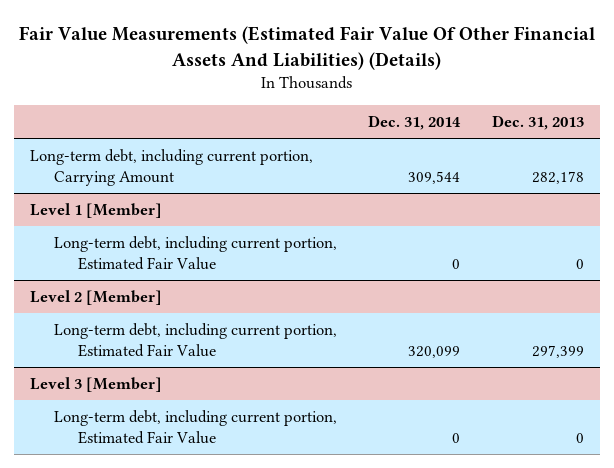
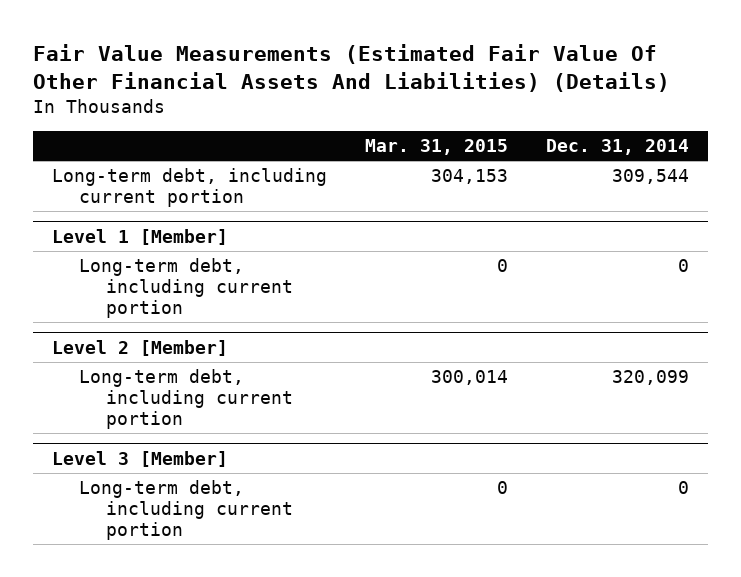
[492,115,585,131] Dec. 31, 2013 -> none
none -> [364,138,508,155] Mar. 31, 2015
[29,148,313,187] Long-term debt, including current portion, Carrying Amount -> [51,168,327,208] Long-term debt, including current portion
[53,235,337,271] Long-term debt, including current portion, Estimated Fair Value -> [78,258,293,319] Long-term debt, including current portion
[53,322,337,358] Long-term debt, including current portion, Estimated Fair Value -> [78,369,293,430] Long-term debt, including current portion
[53,409,337,445] Long-term debt, including current portion, Estimated Fair Value -> [78,480,293,541] Long-term debt, including current portion

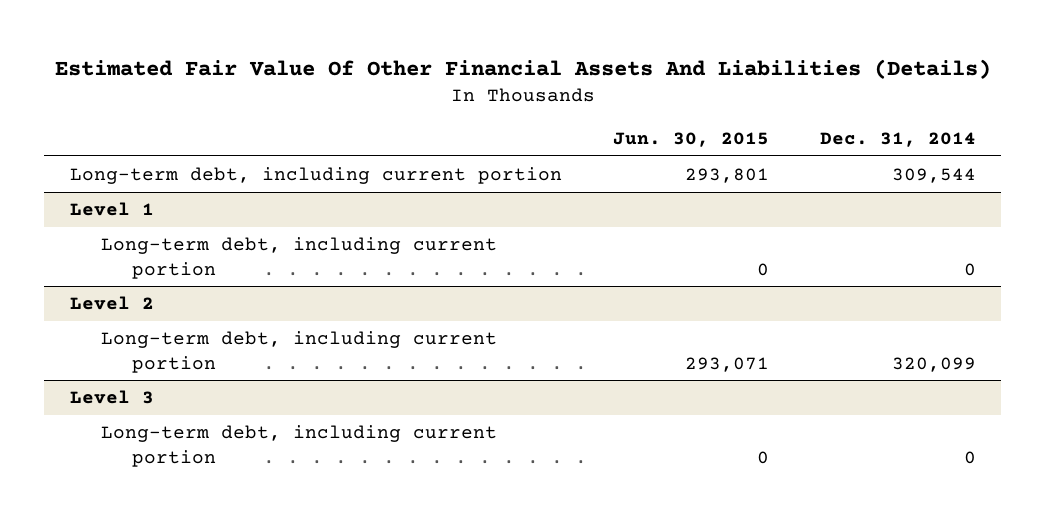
[32,43,670,92] Fair Value Measurements (Estimated Fair Value Of Other Financial Assets And Liabilities) (Details) -> [54,58,991,79] Estimated Fair Value Of Other Financial Assets And Liabilities (Details)
[364,138,508,155] Mar. 31, 2015 -> none
none -> [612,132,769,148] Jun. 30, 2015
[51,228,228,245] Level 1 [Member] -> [69,201,154,216] Level 1
[51,339,228,356] Level 2 [Member] -> [69,295,154,310] Level 2
[51,450,228,467] Level 3 [Member] -> [69,389,154,404] Level 3

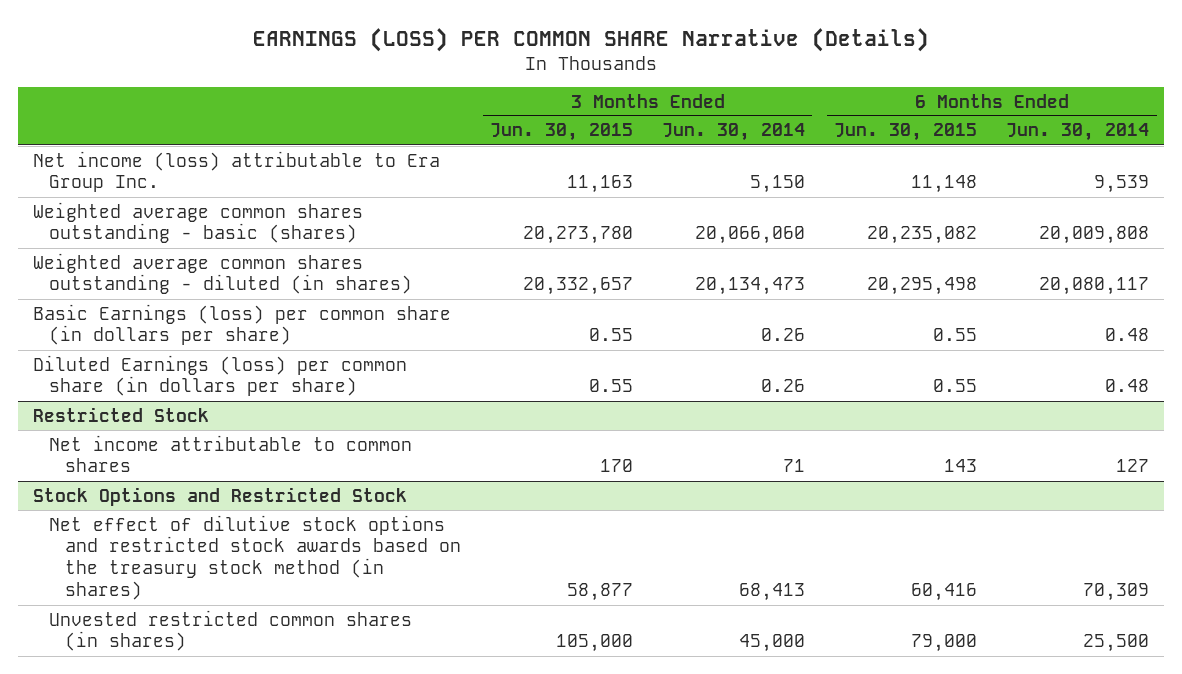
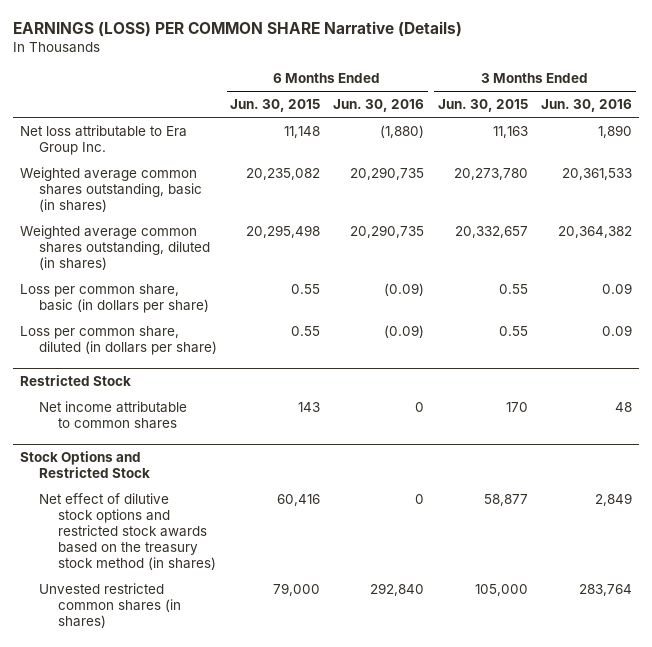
[662,123,806,142] Jun. 30, 2014 -> none
[1006,123,1150,142] Jun. 30, 2014 -> none
none -> [333,99,425,113] Jun. 30, 2016
none -> [541,99,633,113] Jun. 30, 2016
[32,150,440,193] Net income (loss) attributable to Era Group Inc. -> [19,124,187,155] Net loss attributable to Era Group Inc.
[32,201,363,244] Weighted average common shares outstanding - basic (shares) -> [19,166,202,213] Weighted average common shares outstanding, basic (in shares)
[32,252,412,295] Weighted average common shares outstanding - diluted (in shares) -> [19,224,210,271] Weighted average common shares outstanding, diluted (in shares)
[32,303,451,346] Basic Earnings (loss) per common share (in dollars per share) -> [19,283,209,313] Loss per common share, basic (in dollars per share)
[32,354,407,397] Diluted Earnings (loss) per common share (in dollars per share) -> [19,325,217,355] Loss per common share, diluted (in dollars per share)

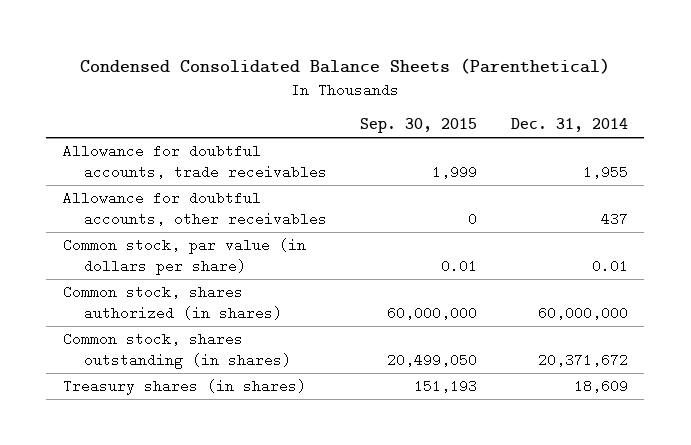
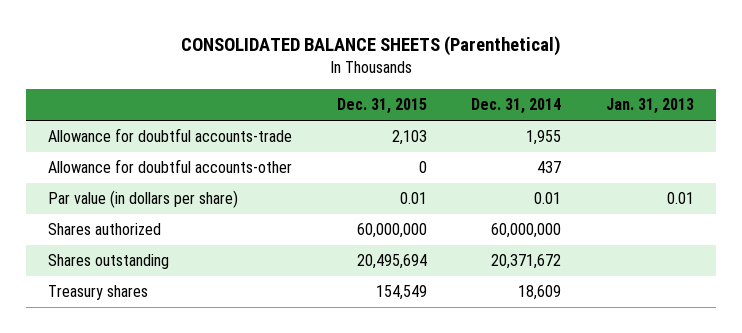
[80,58,611,75] Condensed Consolidated Balance Sheets (Parenthetical) -> [181,36,562,57] CONSOLIDATED BALANCE SHEETS (Parenthetical)
[360,118,478,134] Sep. 30, 2015 -> none
none -> [336,98,427,115] Dec. 31, 2015
none -> [605,98,694,115] Jan. 31, 2013
[62,144,327,179] Allowance for doubtful accounts, trade receivables -> [48,128,293,143] Allowance for doubtful accounts-trade
[62,191,327,226] Allowance for doubtful accounts, other receivables -> [48,159,293,174] Allowance for doubtful accounts-other
[62,238,306,275] Common stock, par value (in dollars per share) -> [48,190,239,209] Par value (in dollars per share)
[62,285,282,320] Common stock, shares authorized (in shares) -> [48,223,162,236] Shares authorized
[62,332,291,369] Common stock, shares outstanding (in shares) -> [48,254,170,270] Shares outstanding
[62,379,306,396] Treasury shares (in shares) -> [48,285,149,301] Treasury shares

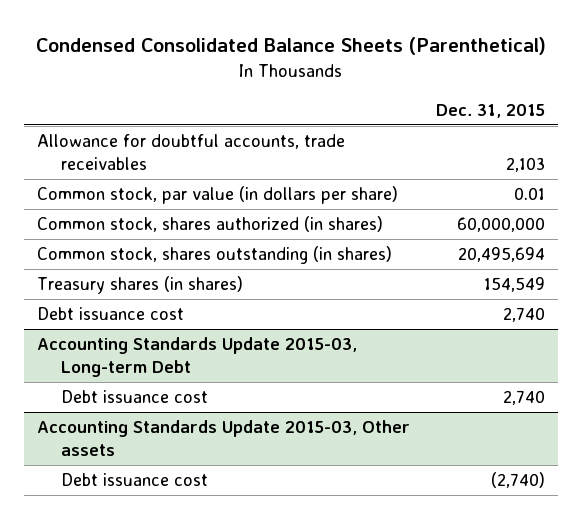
[181,36,562,57] CONSOLIDATED BALANCE SHEETS (Parenthetical) -> [36,37,547,56] Condensed Consolidated Balance Sheets (Parenthetical)
[471,98,562,115] Dec. 31, 2014 -> none
[605,98,694,115] Jan. 31, 2013 -> none
[48,159,293,174] Allowance for doubtful accounts-other -> none
[48,128,293,143] Allowance for doubtful accounts-trade -> [37,134,346,171] Allowance for doubtful accounts, trade receivables
[48,190,239,209] Par value (in dollars per share) -> [37,186,399,205] Common stock, par value (in dollars per share)
[48,223,162,236] Shares authorized -> [37,216,384,233] Common stock, shares authorized (in shares)
[48,254,170,270] Shares outstanding -> [37,246,393,265] Common stock, shares outstanding (in shares)
[48,285,149,301] Treasury shares -> [37,276,244,295] Treasury shares (in shares)
none -> [37,307,185,321] Debt issuance cost
none -> [37,337,358,378] Accounting Standards Update 2015-03, Long-term Debt
none -> [60,390,208,404] Debt issuance cost
none -> [37,420,411,457] Accounting Standards Update 2015-03, Other assets
none -> [60,473,208,487] Debt issuance cost

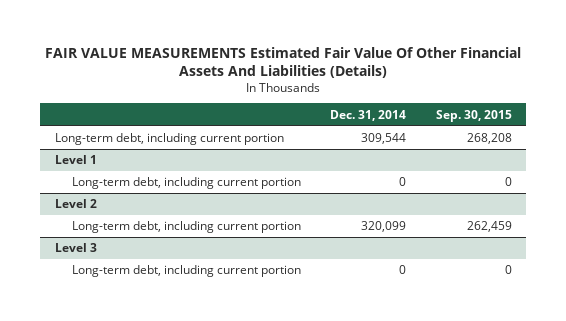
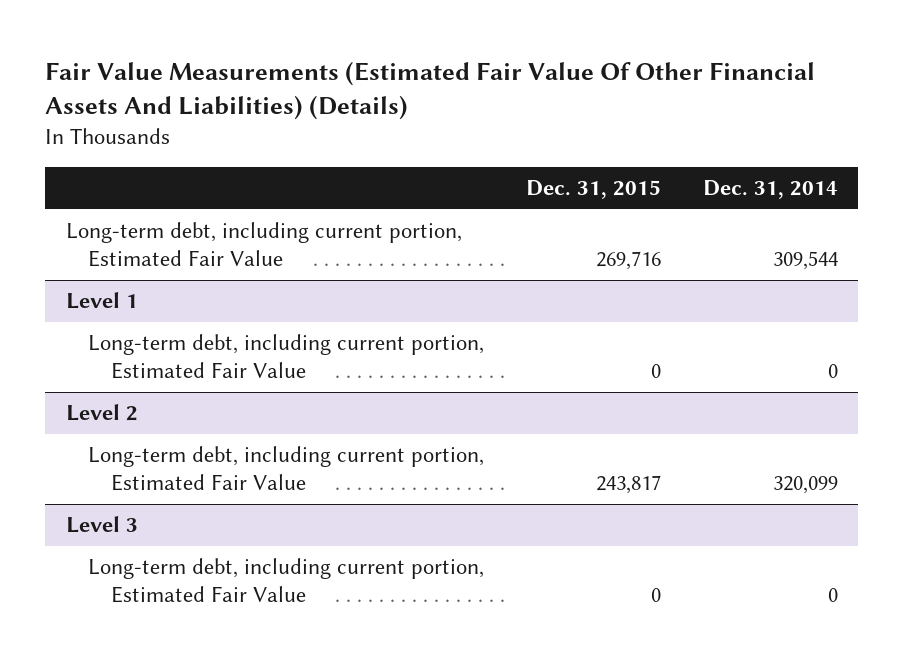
[45,46,522,79] FAIR VALUE MEASUREMENTS Estimated Fair Value Of Other Financial Assets And Liabilities (Details) -> [44,60,815,121] Fair Value Measurements (Estimated Fair Value Of Other Financial Assets And Liabilities) (Details)
[435,109,512,122] Sep. 30, 2015 -> none
none -> [526,179,662,199] Dec. 31, 2015
[54,133,284,146] Long-term debt, including current portion -> [65,222,462,268] Long-term debt, including current portion, Estimated Fair Value
[71,177,301,190] Long-term debt, including current portion -> [88,334,485,380] Long-term debt, including current portion, Estimated Fair Value
[71,221,301,234] Long-term debt, including current portion -> [88,446,485,492] Long-term debt, including current portion, Estimated Fair Value
[71,265,301,278] Long-term debt, including current portion -> [88,558,485,604] Long-term debt, including current portion, Estimated Fair Value

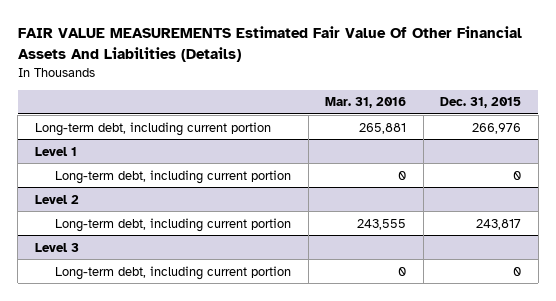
[44,60,815,121] Fair Value Measurements (Estimated Fair Value Of Other Financial Assets And Liabilities) (Details) -> [17,26,522,62] FAIR VALUE MEASUREMENTS Estimated Fair Value Of Other Financial Assets And Liabilities (Details)
[702,179,838,199] Dec. 31, 2014 -> none
none -> [325,97,407,109] Mar. 31, 2016
[65,222,462,268] Long-term debt, including current portion, Estimated Fair Value -> [34,121,271,136] Long-term debt, including current portion
[596,251,662,271] 269,716 -> [472,122,522,134] 266,976
[88,334,485,380] Long-term debt, including current portion, Estimated Fair Value -> [54,169,291,184] Long-term debt, including current portion
[88,446,485,492] Long-term debt, including current portion, Estimated Fair Value -> [54,217,291,232] Long-term debt, including current portion
[88,558,485,604] Long-term debt, including current portion, Estimated Fair Value -> [54,265,291,280] Long-term debt, including current portion

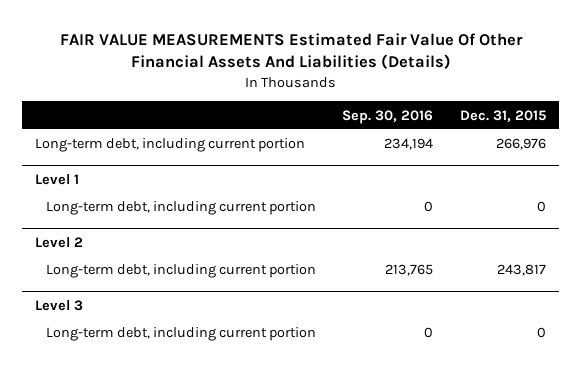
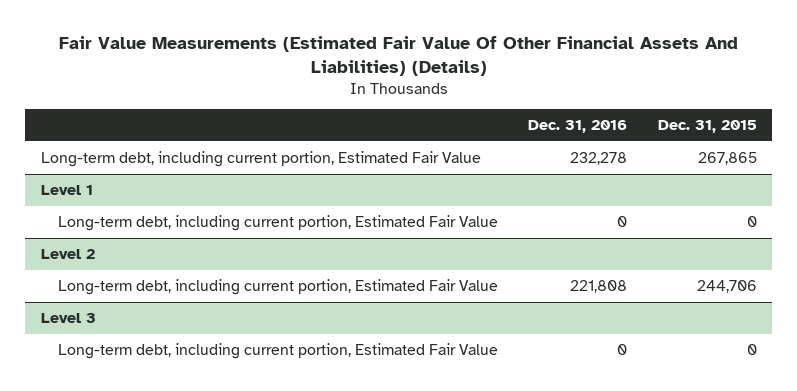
[59,32,523,70] FAIR VALUE MEASUREMENTS Estimated Fair Value Of Other Financial Assets And Liabilities (Details) -> [58,36,738,77] Fair Value Measurements (Estimated Fair Value Of Other Financial Assets And Liabilities) (Details)
[342,109,434,124] Sep. 30, 2016 -> none
none -> [528,120,628,134] Dec. 31, 2016
[35,138,306,153] Long-term debt, including current portion -> [40,151,481,168] Long-term debt, including current portion, Estimated Fair Value
[496,138,547,151] 266,976 -> [697,152,757,166] 267,865
[45,201,316,216] Long-term debt, including current portion -> [58,215,499,232] Long-term debt, including current portion, Estimated Fair Value
[45,264,316,279] Long-term debt, including current portion -> [58,279,499,296] Long-term debt, including current portion, Estimated Fair Value
[497,264,547,277] 243,817 -> [696,280,757,294] 244,706
[45,327,316,342] Long-term debt, including current portion -> [58,343,499,360] Long-term debt, including current portion, Estimated Fair Value

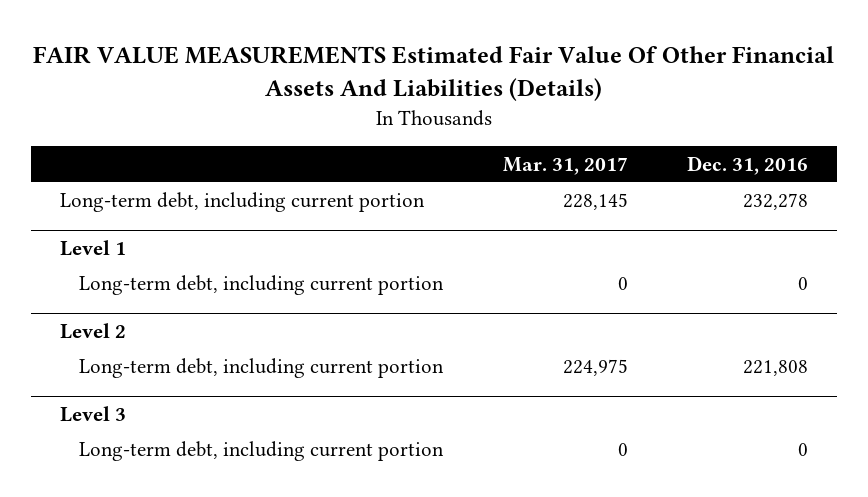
[58,36,738,77] Fair Value Measurements (Estimated Fair Value Of Other Financial Assets And Liabilities) (Details) -> [33,46,835,102] FAIR VALUE MEASUREMENTS Estimated Fair Value Of Other Financial Assets And Liabilities (Details)
[657,120,757,134] Dec. 31, 2015 -> none
none -> [502,156,628,175] Mar. 31, 2017
[40,151,481,168] Long-term debt, including current portion, Estimated Fair Value -> [60,191,426,212] Long-term debt, including current portion
[58,215,499,232] Long-term debt, including current portion, Estimated Fair Value -> [79,274,445,295] Long-term debt, including current portion
[58,279,499,296] Long-term debt, including current portion, Estimated Fair Value -> [79,357,445,378] Long-term debt, including current portion
[58,343,499,360] Long-term debt, including current portion, Estimated Fair Value -> [79,440,445,461] Long-term debt, including current portion

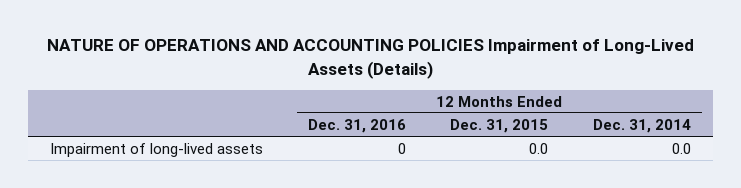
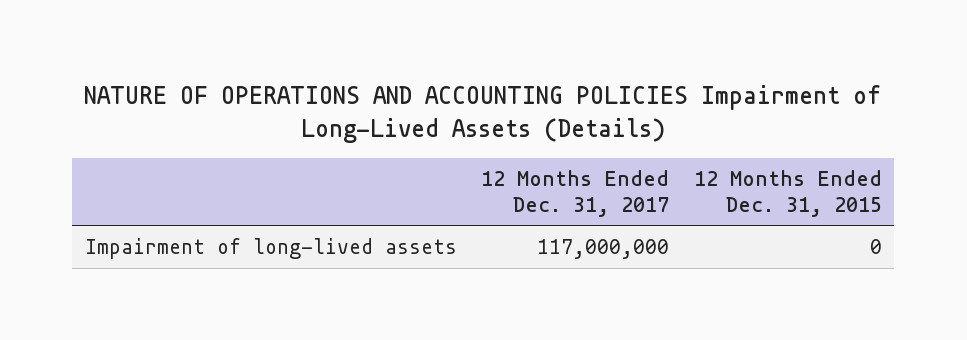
[307,118,406,133] Dec. 31, 2016 -> none
[592,118,691,133] Dec. 31, 2014 -> none
none -> [481,169,670,217] 12 Months Ended Dec. 31, 2017
[529,142,549,154] 0.0 -> [870,239,883,255] 0

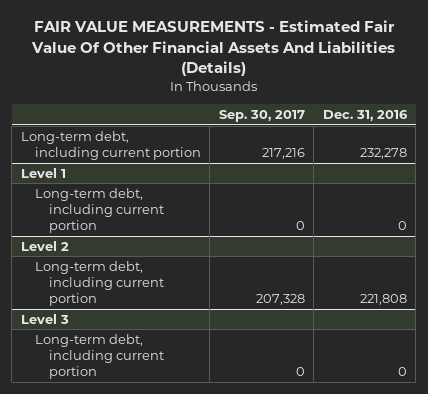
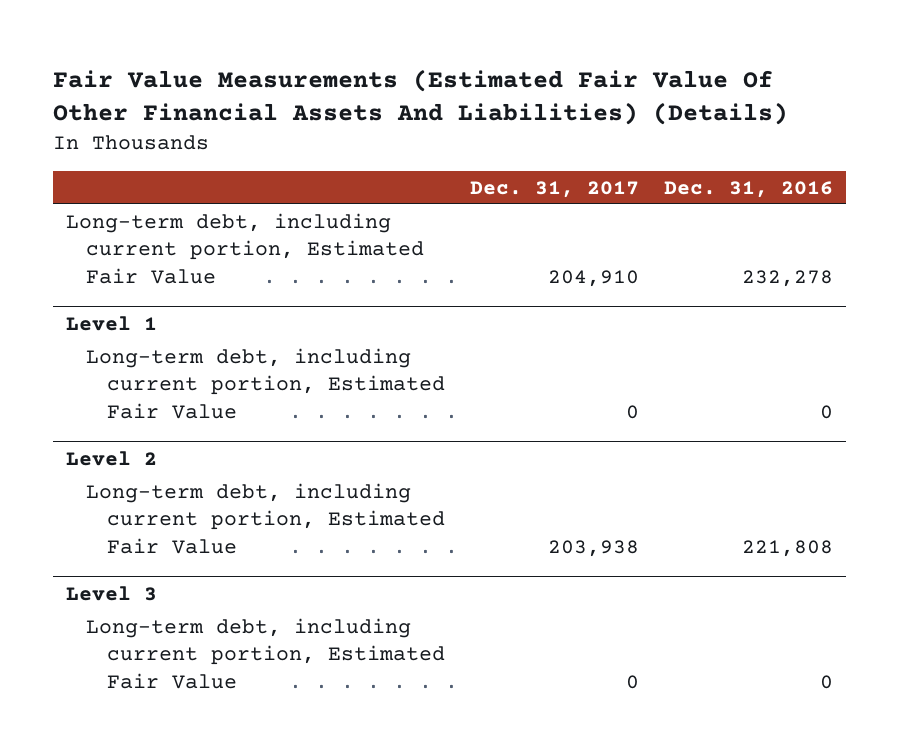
[30,20,395,77] FAIR VALUE MEASUREMENTS - Estimated Fair Value Of Other Financial Assets And Liabilities (Details) -> [53,68,789,126] Fair Value Measurements (Estimated Fair Value Of Other Financial Assets And Liabilities) (Details)
[218,110,305,123] Sep. 30, 2017 -> none
none -> [470,180,640,198] Dec. 31, 2017
[20,130,201,161] Long-term debt, including current portion -> [66,212,425,285] Long-term debt, including current portion, Estimated Fair Value
[34,187,164,234] Long-term debt, including current portion -> [86,347,445,420] Long-term debt, including current portion, Estimated Fair Value
[34,260,164,307] Long-term debt, including current portion -> [86,482,445,555] Long-term debt, including current portion, Estimated Fair Value
[34,333,164,380] Long-term debt, including current portion -> [86,617,445,690] Long-term debt, including current portion, Estimated Fair Value

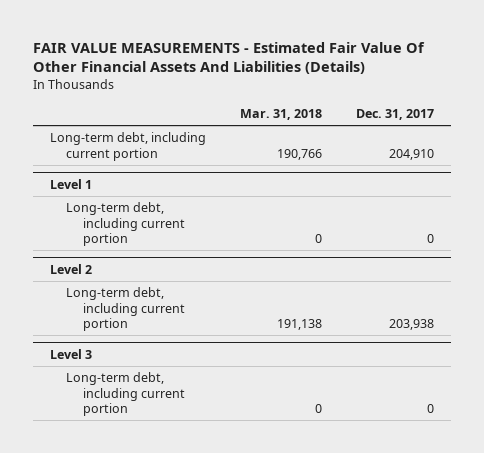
[53,68,789,126] Fair Value Measurements (Estimated Fair Value Of Other Financial Assets And Liabilities) (Details) -> [33,41,426,75] FAIR VALUE MEASUREMENTS - Estimated Fair Value Of Other Financial Assets And Liabilities (Details)
[664,180,834,198] Dec. 31, 2016 -> none
none -> [240,109,323,121] Mar. 31, 2018
[66,212,425,285] Long-term debt, including current portion, Estimated Fair Value -> [50,132,207,161] Long-term debt, including current portion
[86,347,445,420] Long-term debt, including current portion, Estimated Fair Value -> [66,202,185,247] Long-term debt, including current portion
[86,482,445,555] Long-term debt, including current portion, Estimated Fair Value -> [66,287,185,332] Long-term debt, including current portion
[86,617,445,690] Long-term debt, including current portion, Estimated Fair Value -> [66,372,185,417] Long-term debt, including current portion

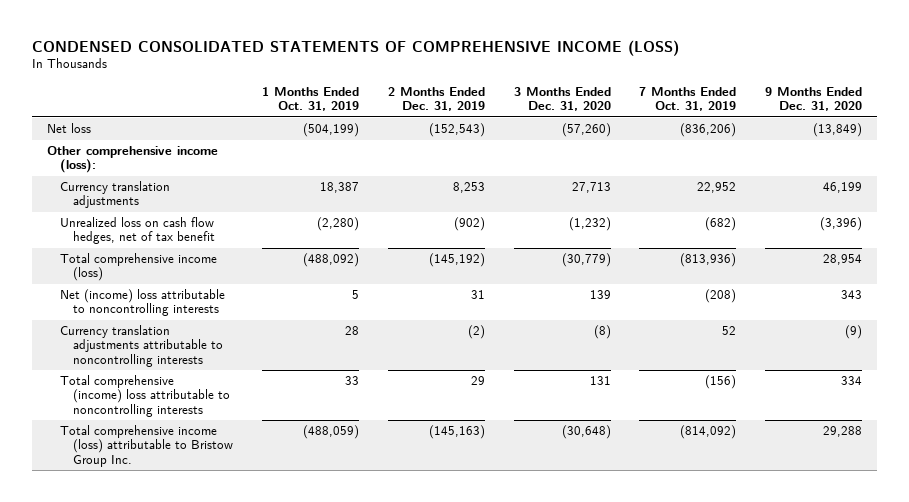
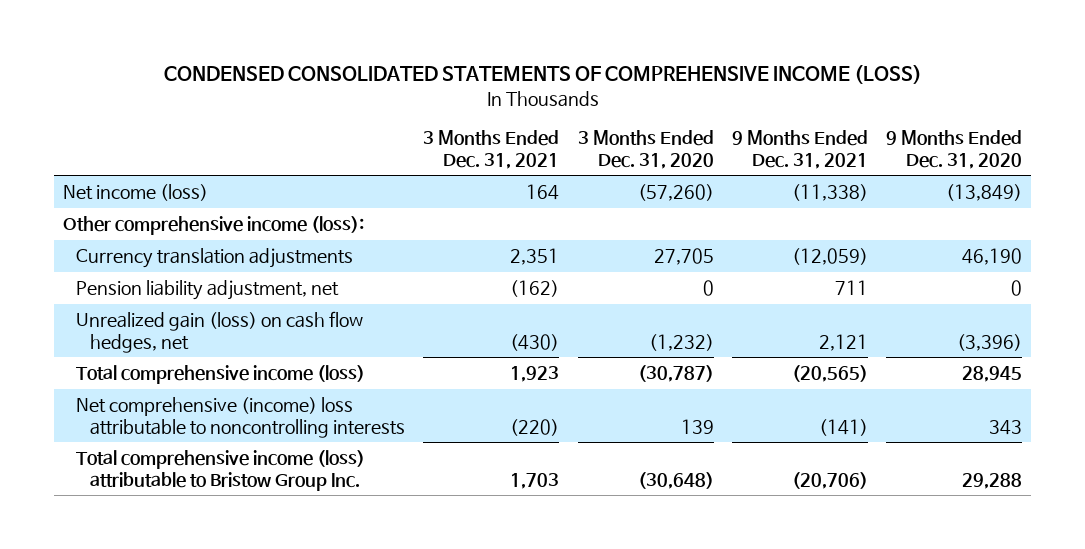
[261,87,359,112] 1 Months Ended Oct. 31, 2019 -> none
[387,87,485,112] 2 Months Ended Dec. 31, 2019 -> none
[639,87,737,112] 7 Months Ended Oct. 31, 2019 -> none
none -> [423,130,560,169] 3 Months Ended Dec. 31, 2021
none -> [732,130,869,169] 9 Months Ended Dec. 31, 2021
[46,123,91,134] Net loss -> [62,184,208,202] Net income (loss)
[59,289,225,317] Net (income) loss attributable to noncontrolling interests -> none
[59,325,223,367] Currency translation adjustments attributable to noncontrolling interests -> none
[571,182,611,194] 27,713 -> [653,248,714,266] 27,705
[823,182,863,194] 46,199 -> [962,248,1023,266] 46,190
none -> [76,280,340,301] Pension liability adjustment, net
[59,217,215,245] Unrealized loss on cash flow hedges, net of tax benefit -> [76,311,364,353] Unrealized gain (loss) on cash flow hedges, net
[561,253,611,268] (30,779) -> [637,365,714,383] (30,787)
[823,254,863,266] 28,954 -> [962,366,1023,383] 28,945
[59,375,230,417] Total comprehensive (income) loss attributable to noncontrolling interests -> [76,397,406,438] Net comprehensive (income) loss attributable to noncontrolling interests
[589,376,611,386] 131 -> [680,418,714,434] 139
[841,376,863,386] 334 -> [989,419,1023,435] 343

